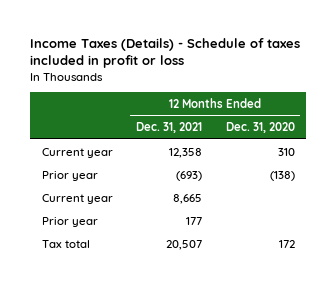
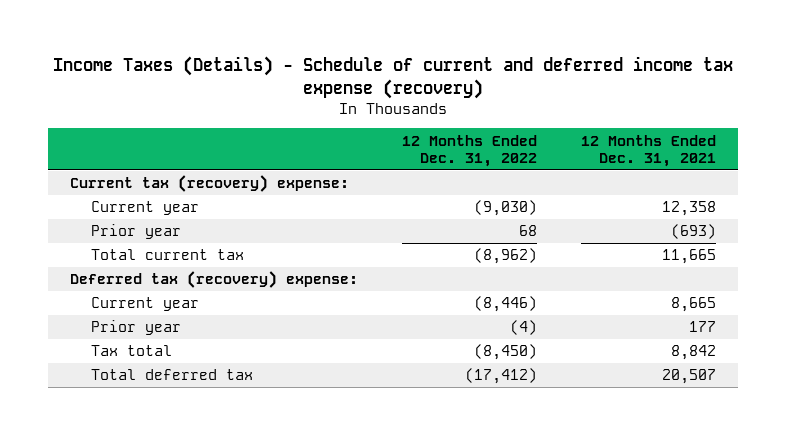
[29,37,300,69] Income Taxes (Details) - Schedule of taxes included in profit or loss -> [52,55,733,99] Income Taxes (Details) - Schedule of current and deferred income tax expense (recovery)
[225,122,295,134] Dec. 31, 2020 -> none
none -> [401,134,537,167] 12 Months Ended Dec. 31, 2022
none -> [69,175,349,193] Current tax (recovery) expense:
none -> [90,249,244,261] Total current tax
none -> [69,271,358,289] Deferred tax (recovery) expense:
[166,239,203,250] 20,507 -> [670,345,716,361] 8,842
none -> [90,369,253,381] Total deferred tax

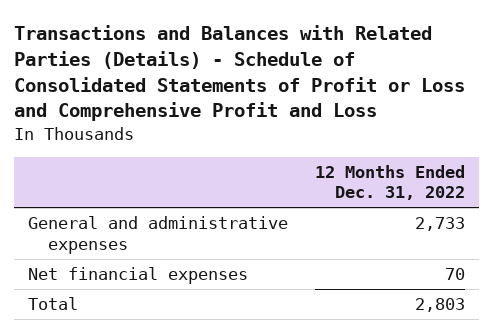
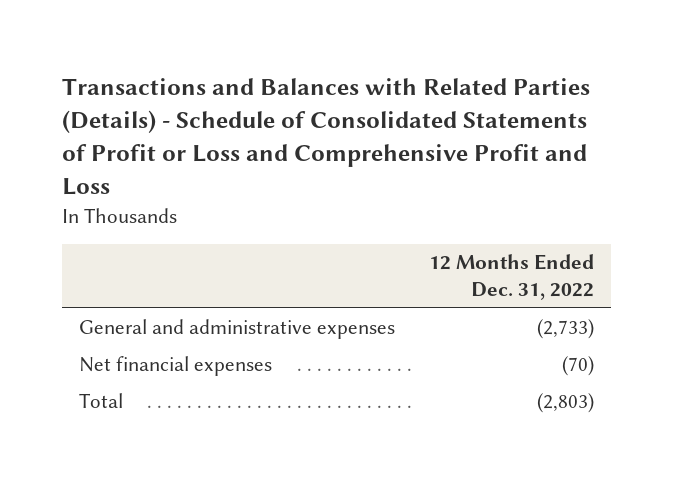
[415,217,466,232] 2,733 -> [537,319,595,340] (2,733)
[445,268,466,281] 70 -> [562,356,595,377] (70)
[415,298,466,313] 2,803 -> [537,393,595,414] (2,803)

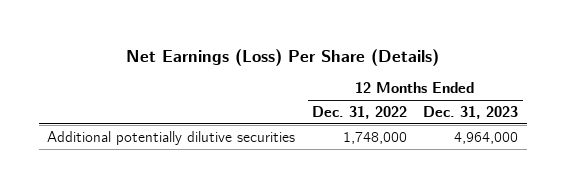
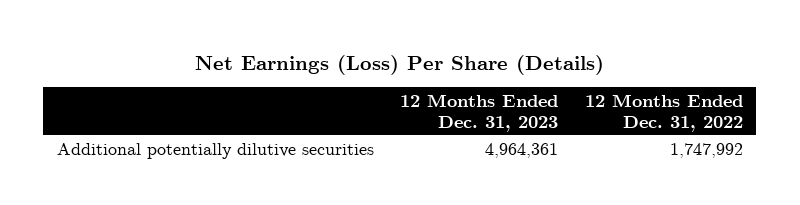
[342,131,407,144] 1,748,000 -> [670,143,744,159] 1,747,992
[454,131,519,144] 4,964,000 -> [485,143,559,159] 4,964,361

